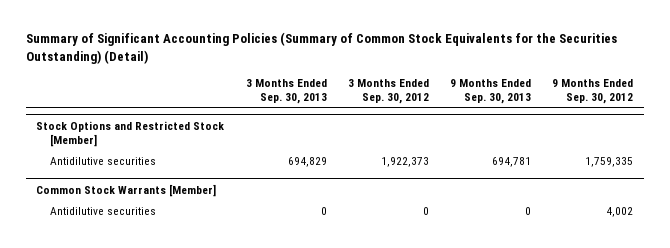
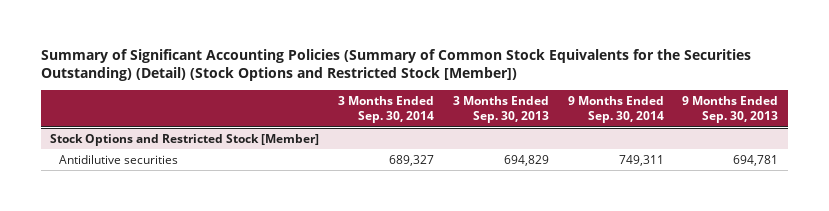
[25,32,617,64] Summary of Significant Accounting Policies (Summary of Common Stock Equivalents for the Securities Outstanding) (Detail) -> [41,48,752,82] Summary of Significant Accounting Policies (Summary of Common Stock Equivalents for the Securities Outstanding) (Detail) (Stock Options and Restricted Stock [Member])
[347,78,429,104] 3 Months Ended Sep. 30, 2012 -> none
[552,78,634,104] 9 Months Ended Sep. 30, 2012 -> none
none -> [338,96,435,124] 3 Months Ended Sep. 30, 2014
none -> [567,96,664,124] 9 Months Ended Sep. 30, 2014
[36,183,217,197] Common Stock Warrants [Member] -> none
[50,206,157,215] Antidilutive securities -> none

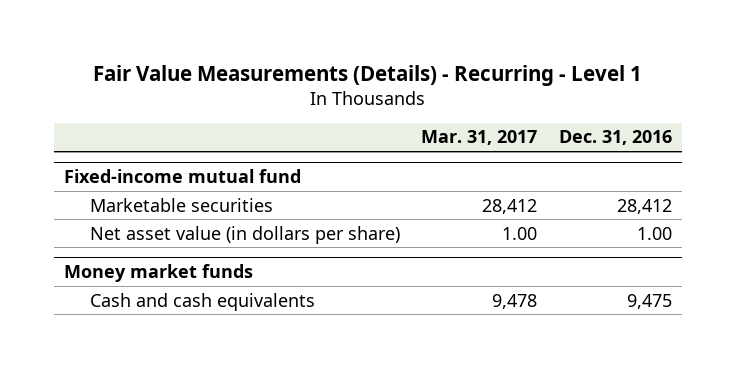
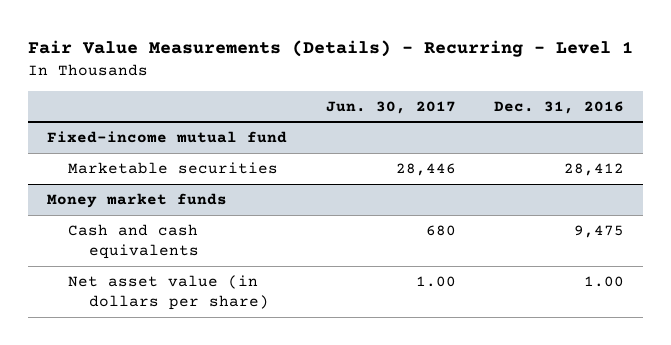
[421,130,538,146] Mar. 31, 2017 -> none
none -> [325,100,456,114] Jun. 30, 2017
[89,225,400,244] Net asset value (in dollars per share) -> none
none -> [68,274,269,311] Net asset value (in dollars per share)

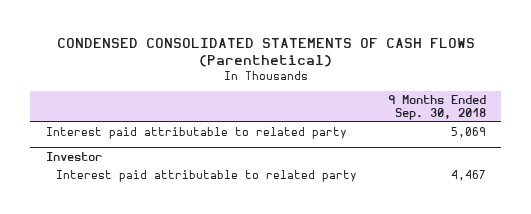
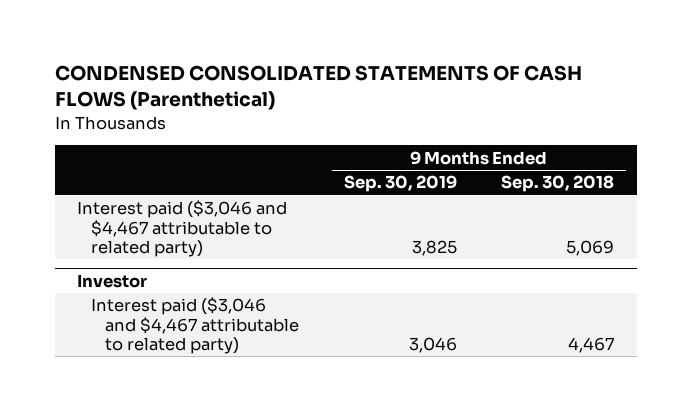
none -> [343,175,457,193] Sep. 30, 2019
[45,127,347,140] Interest paid attributable to related party -> [76,200,287,258] Interest paid ($3,046 and $4,467 attributable to related party)
[55,170,357,183] Interest paid attributable to related party -> [90,297,299,355] Interest paid ($3,046 and $4,467 attributable to related party)

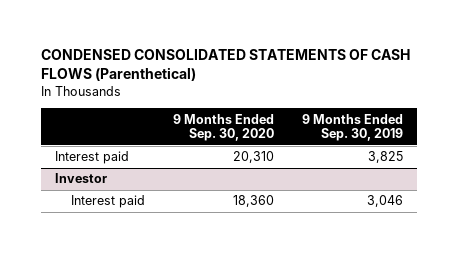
[501,175,615,193] Sep. 30, 2018 -> none
none -> [172,113,274,142] 9 Months Ended Sep. 30, 2020
[76,200,287,258] Interest paid ($3,046 and $4,467 attributable to related party) -> [55,151,130,165] Interest paid
[90,297,299,355] Interest paid ($3,046 and $4,467 attributable to related party) -> [70,195,145,209] Interest paid

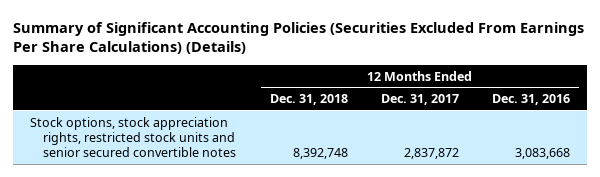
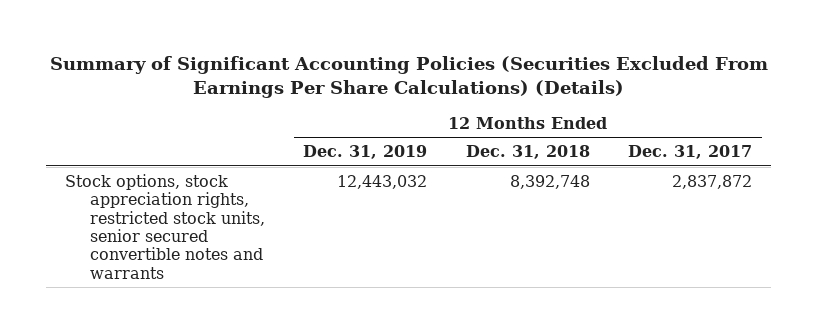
[492,94,571,106] Dec. 31, 2016 -> none
none -> [303,145,428,160] Dec. 31, 2019
[30,116,237,158] Stock options, stock appreciation rights, restricted stock units and senior secured convertible notes -> [65,173,265,279] Stock options, stock appreciation rights, restricted stock units, senior secured convertible notes and warrants

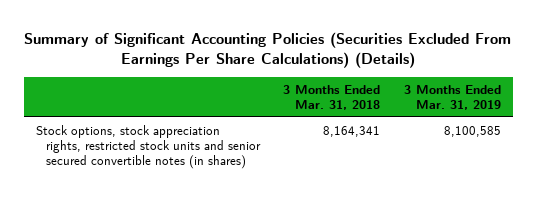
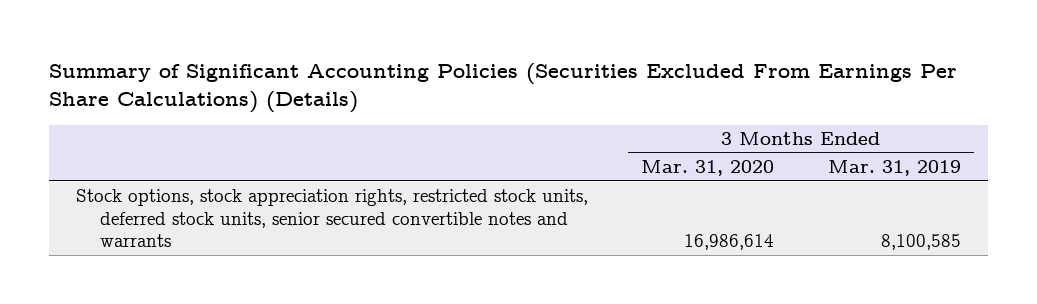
[283,84,381,110] 3 Months Ended Mar. 31, 2018 -> none
none -> [641,160,775,177] Mar. 31, 2020
[35,124,262,170] Stock options, stock appreciation rights, restricted stock units and senior secured convertible notes (in shares) -> [76,189,589,248] Stock options, stock appreciation rights, restricted stock units, deferred stock units, senior secured convertible notes and warrants

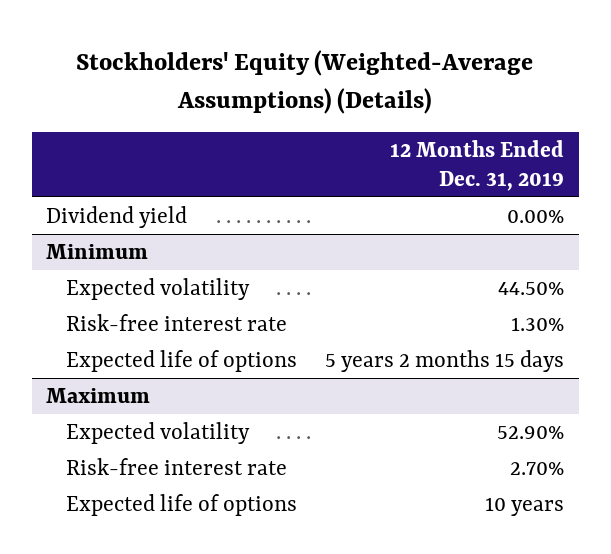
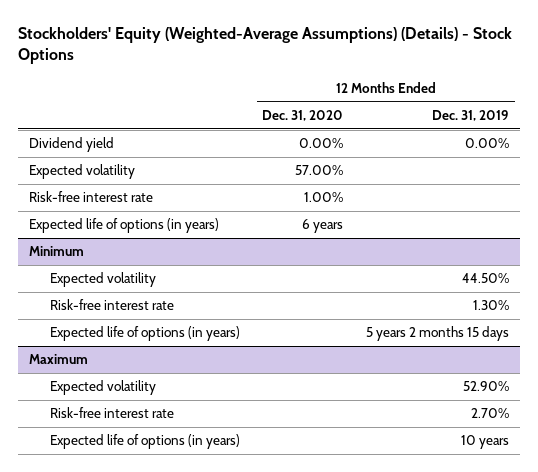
[76,49,534,114] Stockholders' Equity (Weighted-Average Assumptions) (Details) -> [17,27,512,65] Stockholders' Equity (Weighted-Average Assumptions) (Details) - Stock Options
none -> [262,109,344,121] Dec. 31, 2020
none -> [29,164,136,180] Expected volatility
none -> [29,191,154,203] Risk-free interest rate
none -> [29,218,220,234] Expected life of options (in years)
[66,349,298,372] Expected life of options -> [49,326,240,342] Expected life of options (in years)
[66,493,298,516] Expected life of options -> [49,434,240,450] Expected life of options (in years)

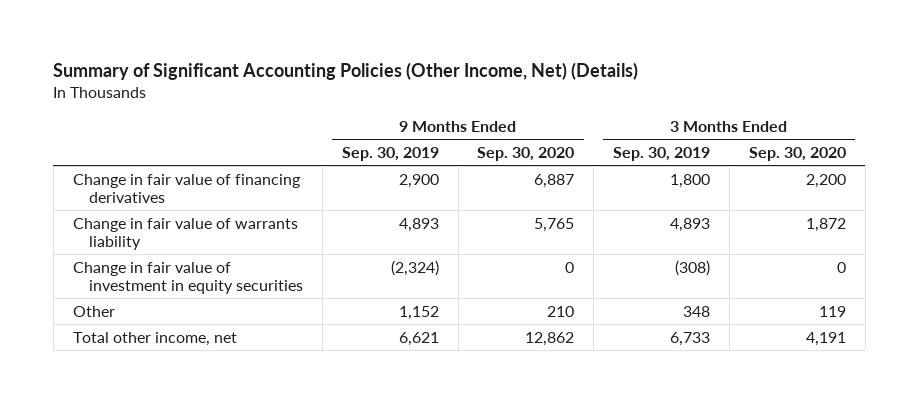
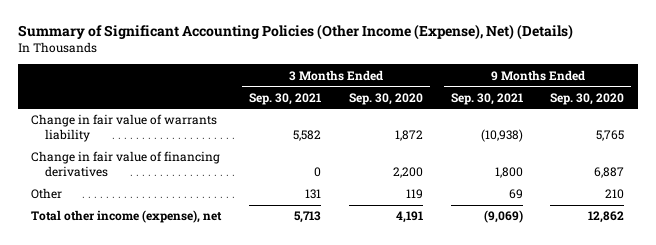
[53,62,639,81] Summary of Significant Accounting Policies (Other Income, Net) (Details) -> [17,24,573,41] Summary of Significant Accounting Policies (Other Income (Expense), Net) (Details)
[341,146,439,161] Sep. 30, 2019 -> none
[613,146,711,161] Sep. 30, 2019 -> none
none -> [249,92,322,105] Sep. 30, 2021
none -> [450,92,523,105] Sep. 30, 2021
[72,261,304,294] Change in fair value of investment in equity securities -> none
[72,173,300,203] Change in fair value of financing derivatives -> [31,151,221,178] Change in fair value of financing derivatives
[72,331,237,346] Total other income, net -> [31,210,223,224] Total other income (expense), net

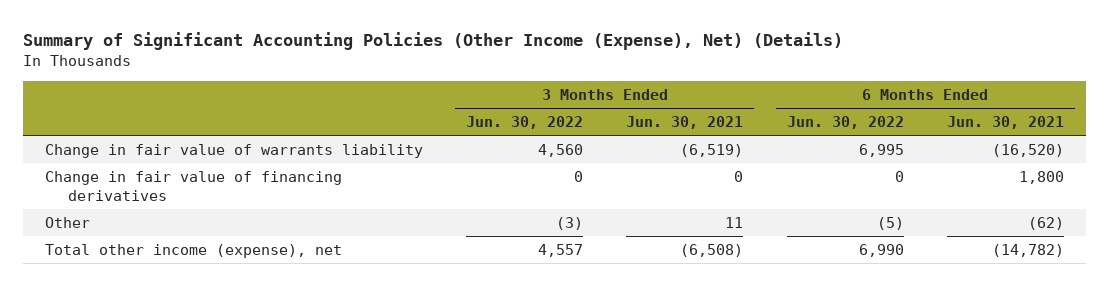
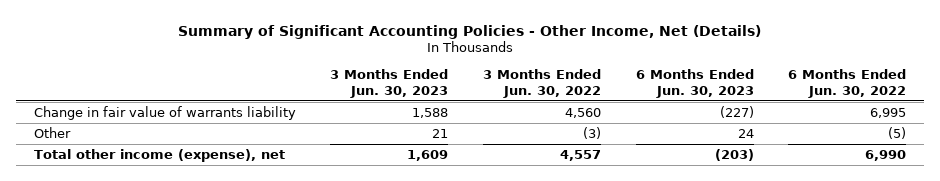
[23,32,844,51] Summary of Significant Accounting Policies (Other Income (Expense), Net) (Details) -> [178,24,762,39] Summary of Significant Accounting Policies - Other Income, Net (Details)
[626,116,744,130] Jun. 30, 2021 -> none
[947,116,1065,130] Jun. 30, 2021 -> none
none -> [330,69,449,98] 3 Months Ended Jun. 30, 2023
none -> [635,69,754,98] 6 Months Ended Jun. 30, 2023
[44,170,342,202] Change in fair value of financing derivatives -> none

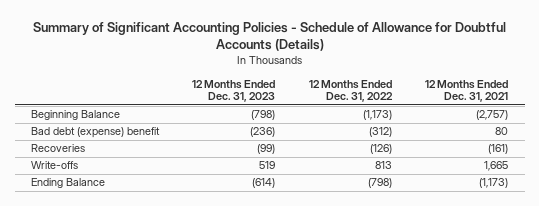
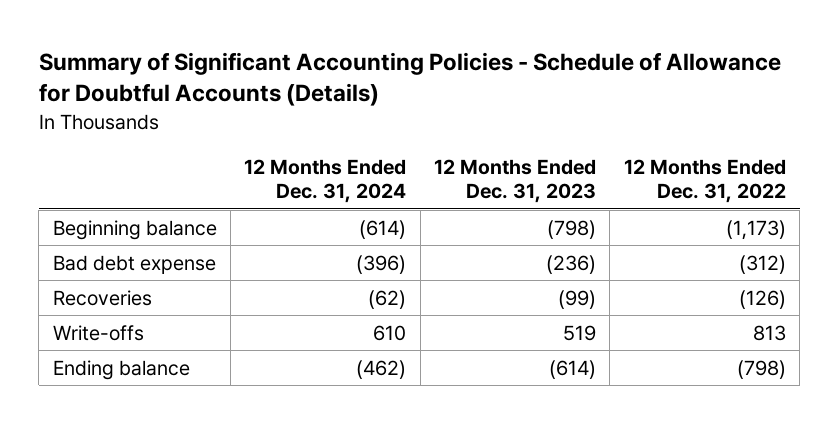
[424,79,508,103] 12 Months Ended Dec. 31, 2021 -> none
none -> [244,158,407,204] 12 Months Ended Dec. 31, 2024
[31,110,121,121] Beginning Balance -> [52,219,217,240] Beginning balance
[31,127,161,139] Bad debt (expense) benefit -> [52,254,216,274] Bad debt expense
[31,178,106,189] Ending Balance -> [52,359,190,380] Ending balance

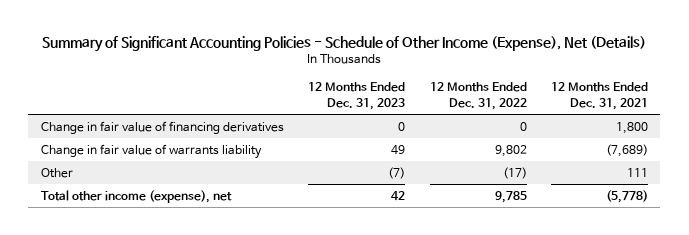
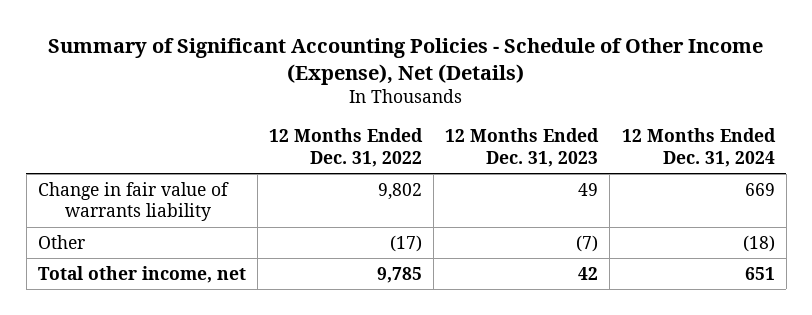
[551,82,649,110] 12 Months Ended Dec. 31, 2021 -> none
none -> [621,128,776,168] 12 Months Ended Dec. 31, 2024
[40,120,284,134] Change in fair value of financing derivatives -> none
[40,189,232,203] Total other income (expense), net -> [37,265,246,283] Total other income, net

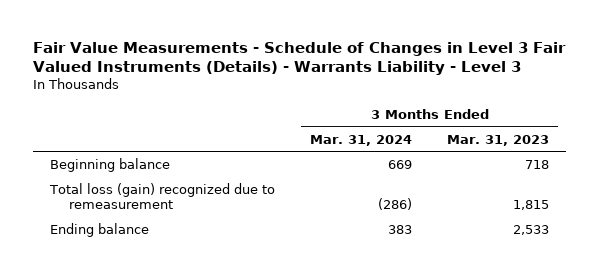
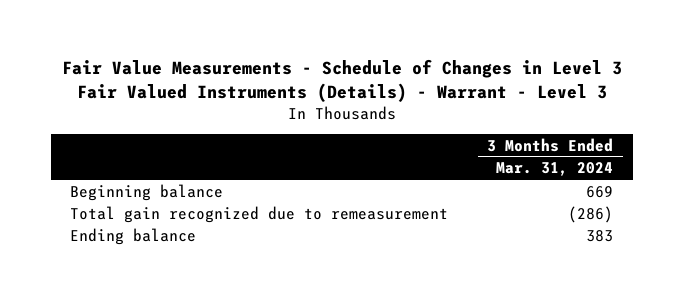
[32,41,566,76] Fair Value Measurements - Schedule of Changes in Level 3 Fair Valued Instruments (Details) - Warrants Liability - Level 3 -> [61,59,622,103] Fair Value Measurements - Schedule of Changes in Level 3 Fair Valued Instruments (Details) - Warrant - Level 3
[447,134,550,146] Mar. 31, 2023 -> none
[49,182,276,209] Total loss (gain) recognized due to remeasurement -> [70,205,449,223] Total gain recognized due to remeasurement

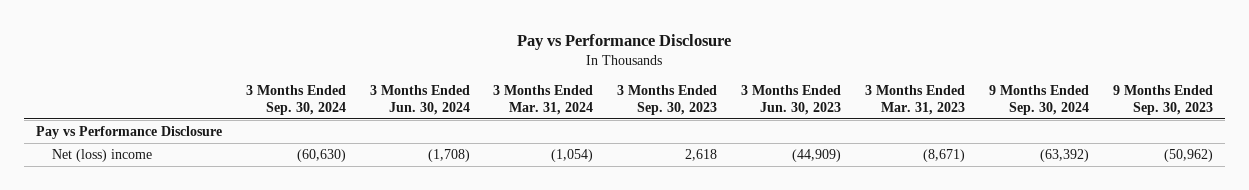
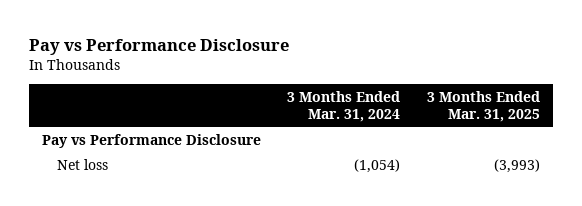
[245,85,346,115] 3 Months Ended Sep. 30, 2024 -> none
[369,85,470,115] 3 Months Ended Jun. 30, 2024 -> none
[617,85,718,115] 3 Months Ended Sep. 30, 2023 -> none
[741,85,842,115] 3 Months Ended Jun. 30, 2023 -> none
[865,85,966,115] 3 Months Ended Mar. 31, 2023 -> none
[988,85,1089,115] 9 Months Ended Sep. 30, 2024 -> none
[1112,85,1213,115] 9 Months Ended Sep. 30, 2023 -> none
none -> [426,90,540,122] 3 Months Ended Mar. 31, 2025
[51,149,152,163] Net (loss) income -> [56,158,108,170] Net loss

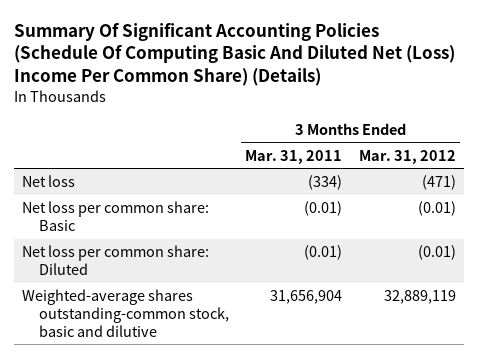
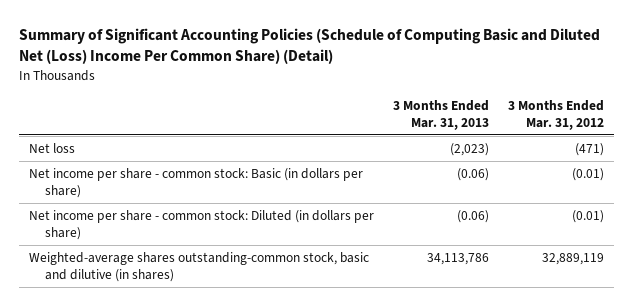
[13,22,455,87] Summary Of Significant Accounting Policies (Schedule Of Computing Basic And Diluted Net (Loss) Income Per Common Share) (Details) -> [19,28,601,65] Summary of Significant Accounting Policies (Schedule of Computing Basic and Diluted Net (Loss) Income Per Common Share) (Detail)
[245,149,343,164] Mar. 31, 2011 -> none
none -> [393,99,490,130] 3 Months Ended Mar. 31, 2013
[22,201,210,232] Net loss per common share: Basic -> [29,167,364,198] Net income per share - common stock: Basic (in dollars per share)
[22,245,210,276] Net loss per common share: Diluted -> [29,209,375,240] Net income per share - common stock: Diluted (in dollars per share)
[22,289,229,337] Weighted-average shares outstanding-common stock, basic and dilutive -> [29,251,370,282] Weighted-average shares outstanding-common stock, basic and dilutive (in shares)

